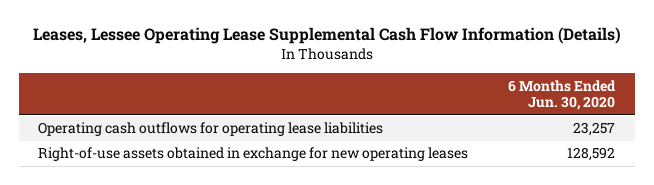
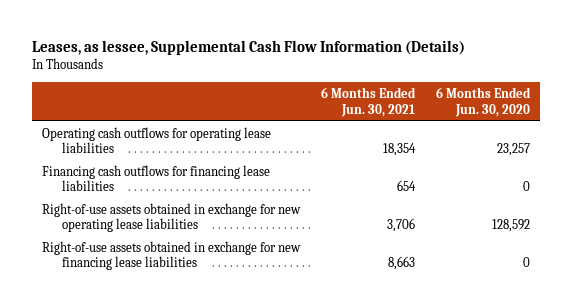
[32,27,621,45] Leases, Lessee Operating Lease Supplemental Cash Flow Information (Details) -> [31,39,465,55] Leases, as lessee, Supplemental Cash Flow Information (Details)
none -> [320,87,416,117] 6 Months Ended Jun. 30, 2021
none -> [42,164,271,192] Financing cash outflows for financing lease liabilities
[38,147,469,162] Right-of-use assets obtained in exchange for new operating leases -> [42,202,302,233] Right-of-use assets obtained in exchange for new operating lease liabilities
none -> [42,240,302,271] Right-of-use assets obtained in exchange for new financing lease liabilities

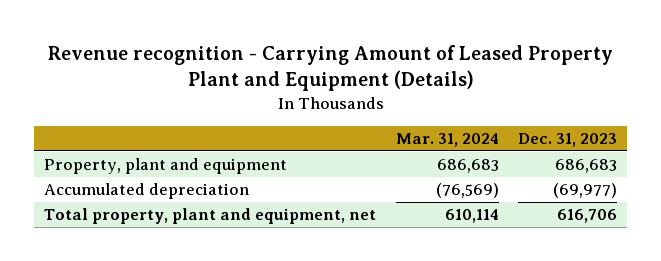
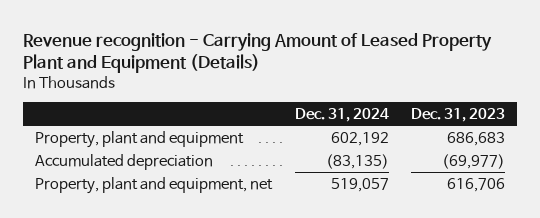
[395,133,499,148] Mar. 31, 2024 -> none
none -> [294,107,389,122] Dec. 31, 2024
[44,208,377,225] Total property, plant and equipment, net -> [34,176,273,194] Property, plant and equipment, net

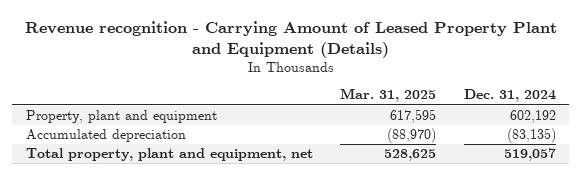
[411,107,506,122] Dec. 31, 2023 -> none
none -> [340,88,437,103] Mar. 31, 2025
[34,176,273,194] Property, plant and equipment, net -> [25,148,313,162] Total property, plant and equipment, net

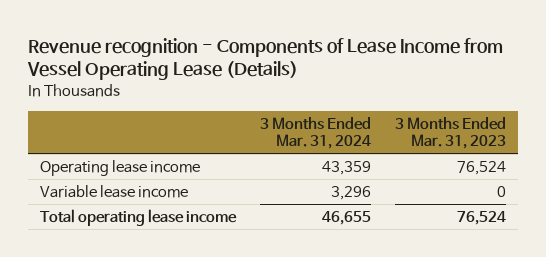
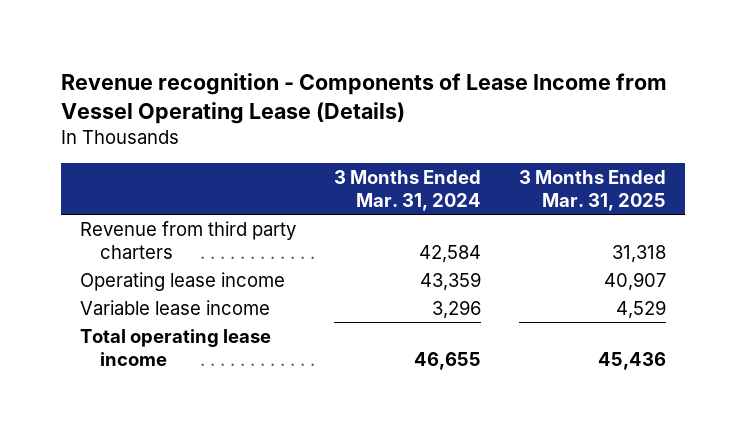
[395,116,507,150] 3 Months Ended Mar. 31, 2023 -> none
none -> [518,170,666,211] 3 Months Ended Mar. 31, 2025
none -> [79,220,296,259] Revenue from third party charters

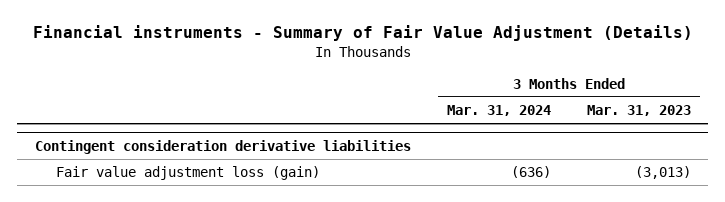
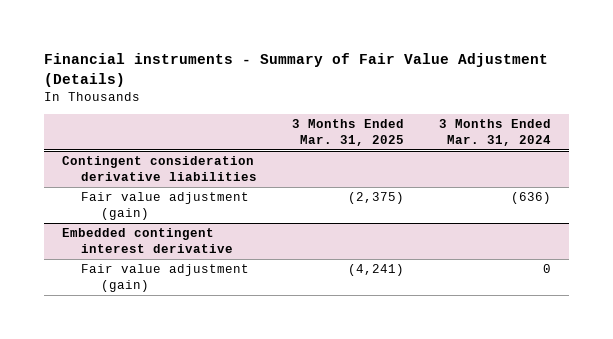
[586,105,691,117] Mar. 31, 2023 -> none
none -> [292,118,405,147] 3 Months Ended Mar. 31, 2025
[56,166,321,181] Fair value adjustment loss (gain) -> [81,192,250,221] Fair value adjustment (gain)
none -> [61,228,234,254] Embedded contingent interest derivative
none -> [81,264,250,293] Fair value adjustment (gain)

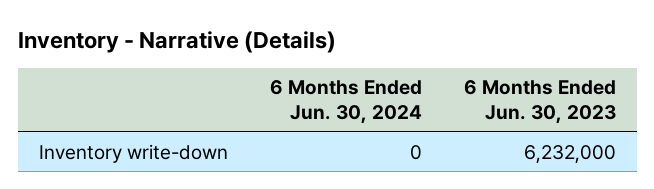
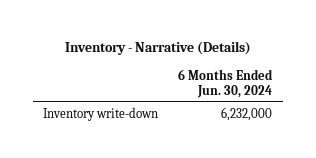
[463,80,616,124] 6 Months Ended Jun. 30, 2023 -> none
[409,144,422,160] 0 -> [221,107,273,122] 6,232,000

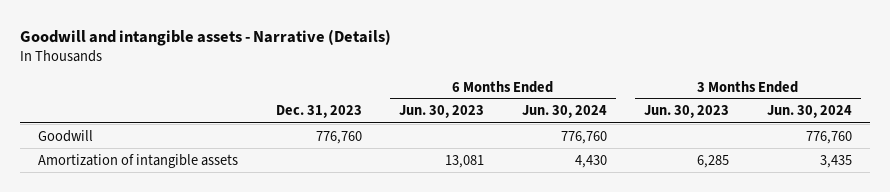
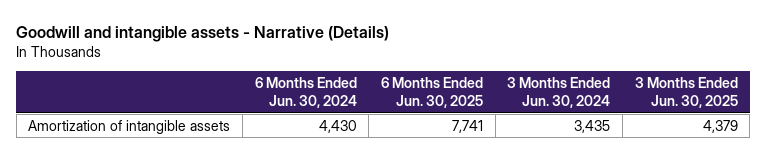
[275,105,362,119] Dec. 31, 2023 -> none
[399,105,485,119] Jun. 30, 2023 -> none
[644,105,730,119] Jun. 30, 2023 -> none
none -> [381,77,484,109] 6 Months Ended Jun. 30, 2025
none -> [634,77,738,109] 3 Months Ended Jun. 30, 2025
[38,129,94,142] Goodwill -> none

